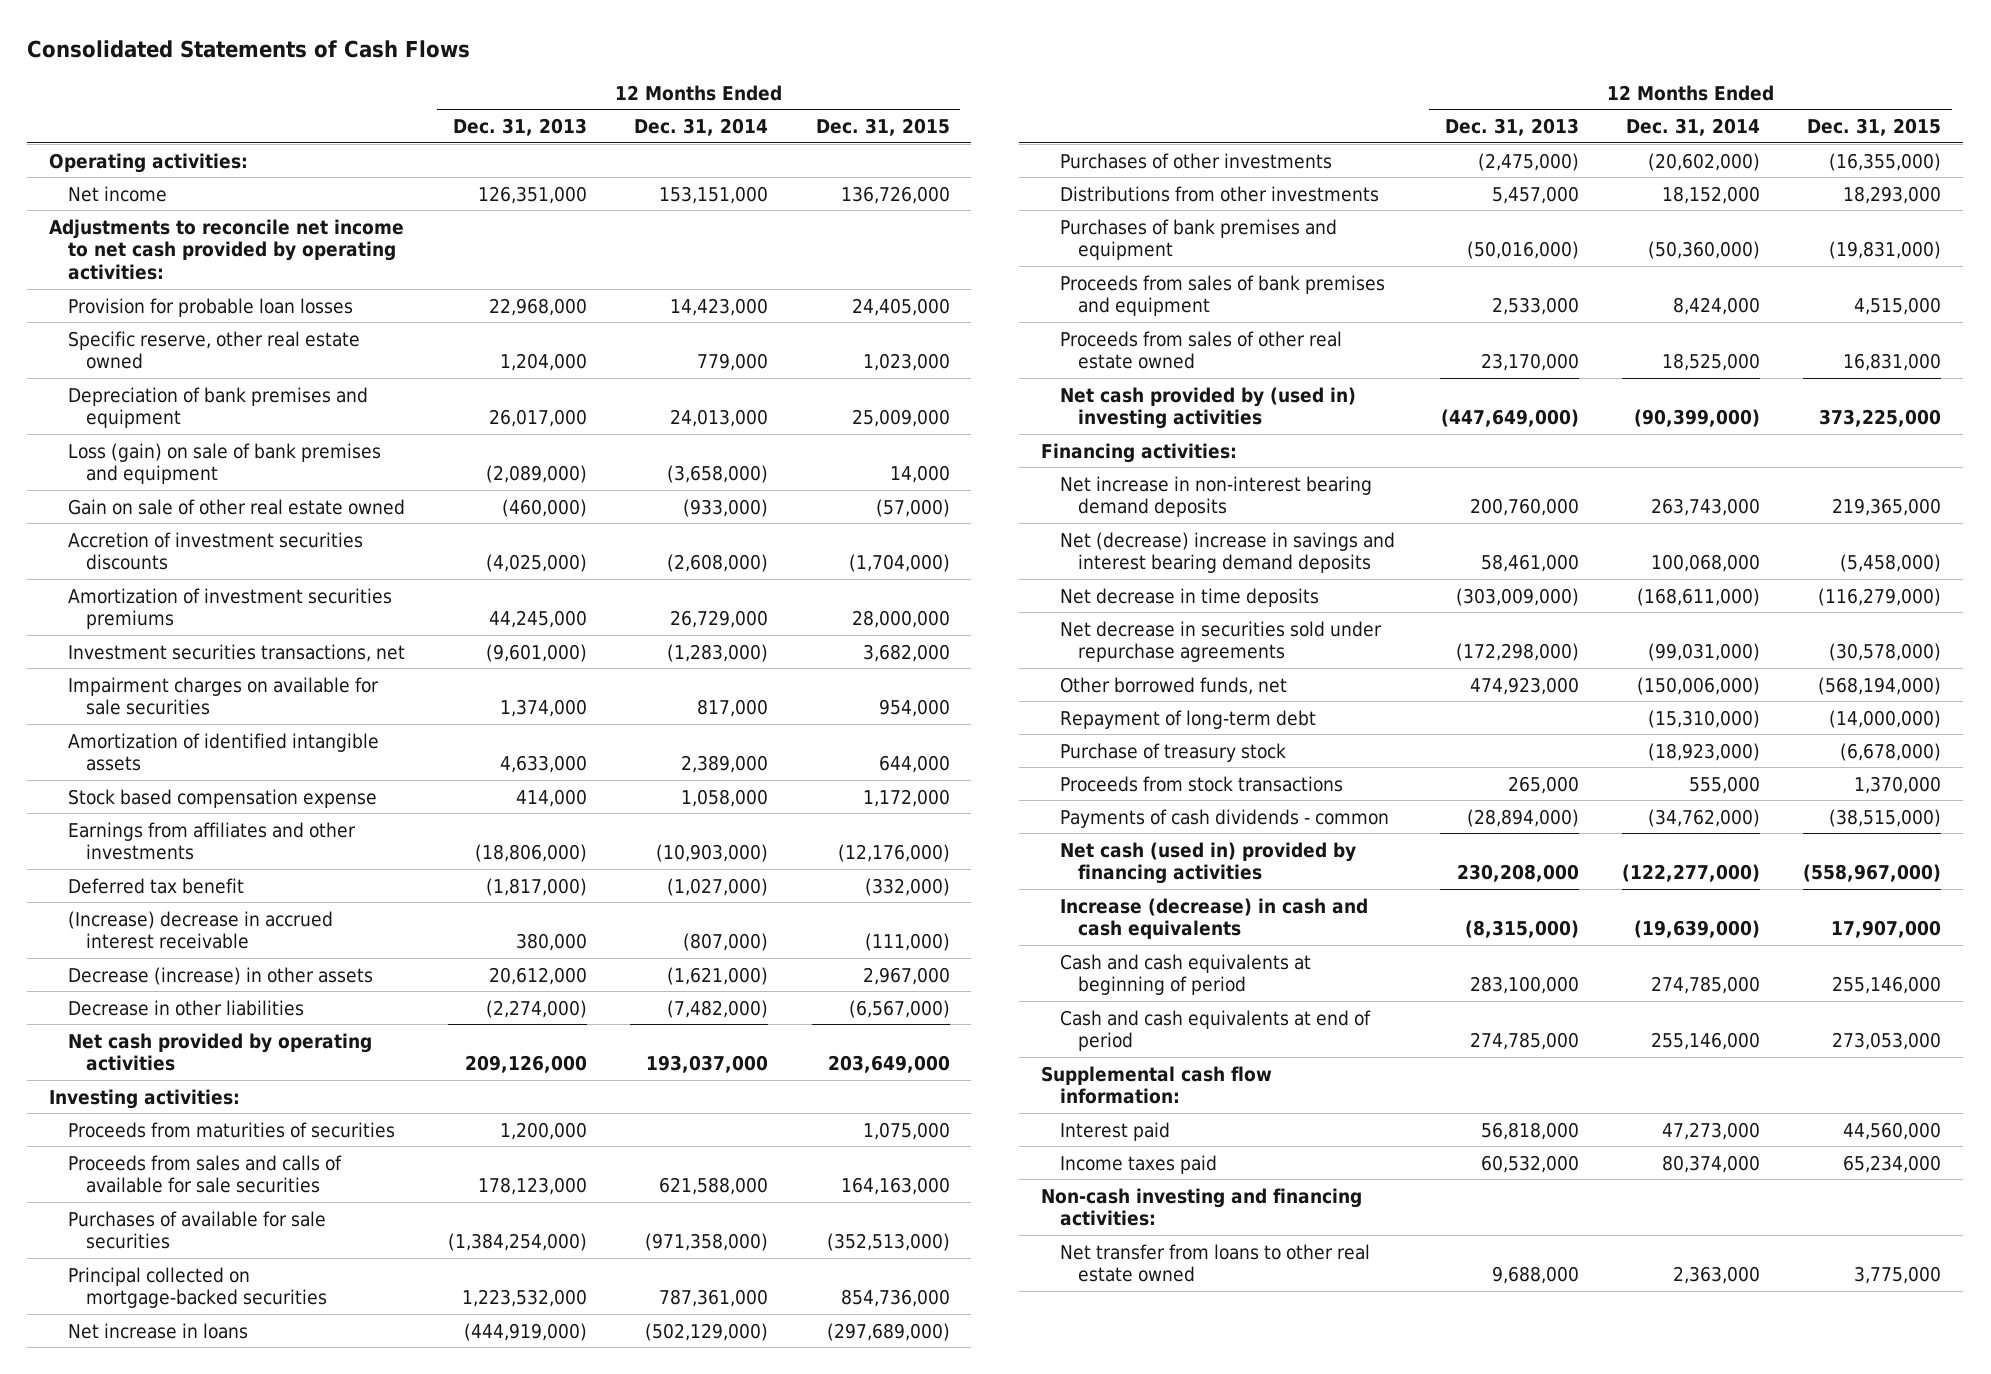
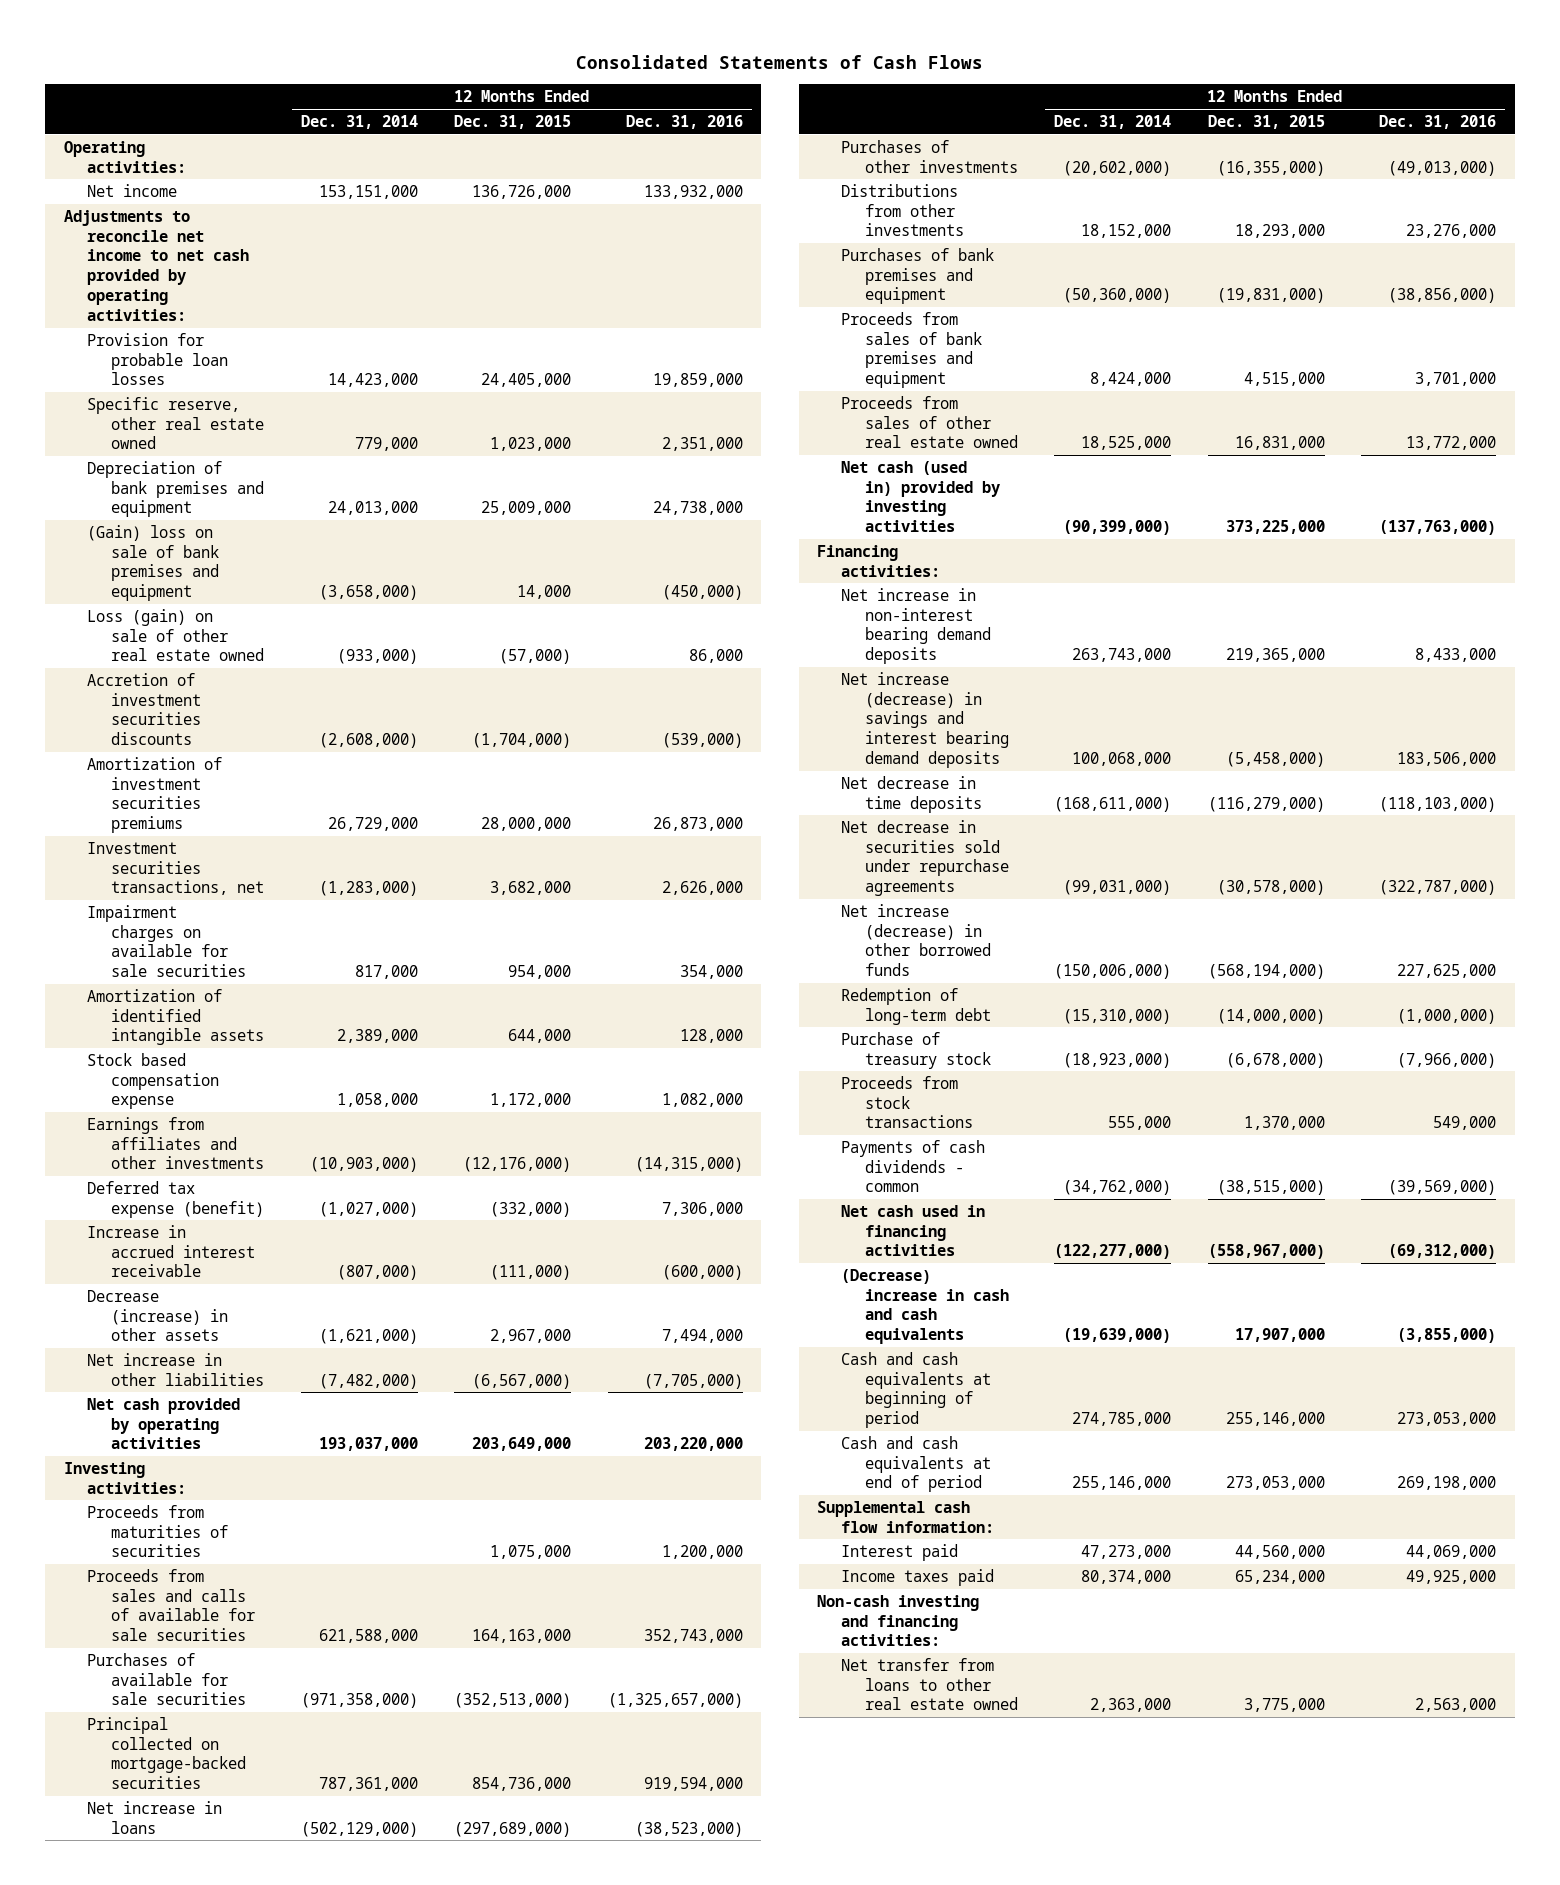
[452,118,587,137] Dec. 31, 2013 -> none
none -> [625,114,743,129] Dec. 31, 2016
[67,442,381,485] Loss (gain) on sale of bank premises and equipment -> [87,524,220,602] (Gain) loss on sale of bank premises and equipment
[67,498,405,515] Gain on sale of other real estate owned -> [87,608,265,662] Loss (gain) on sale of other real estate owned
[67,877,244,894] Deferred tax benefit -> [87,1180,265,1218] Deferred tax expense (benefit)
[67,910,333,950] (Increase) decrease in accrued interest receivable -> [87,1224,256,1278] Increase in accrued interest receivable
[67,999,304,1016] Decrease in other liabilities -> [87,1352,265,1386] Net increase in other liabilities
[1059,386,1356,430] Net cash provided by (used in) investing activities -> [841,460,1001,533] Net cash (used in) provided by investing activities
[1059,531,1395,574] Net (decrease) increase in savings and interest bearing demand deposits -> [841,671,1010,769] Net increase (decrease) in savings and interest bearing demand deposits
[1059,676,1287,695] Other borrowed funds, net -> [841,903,992,977] Net increase (decrease) in other borrowed funds
[1059,709,1316,729] Repayment of long-term debt -> [841,987,992,1025] Redemption of long-term debt
[1059,841,1356,885] Net cash (used in) provided by financing activities -> [841,1204,986,1257] Net cash used in financing activities
[1059,897,1368,940] Increase (decrease) in cash and cash equivalents -> [841,1268,1010,1345] (Decrease) increase in cash and cash equivalents

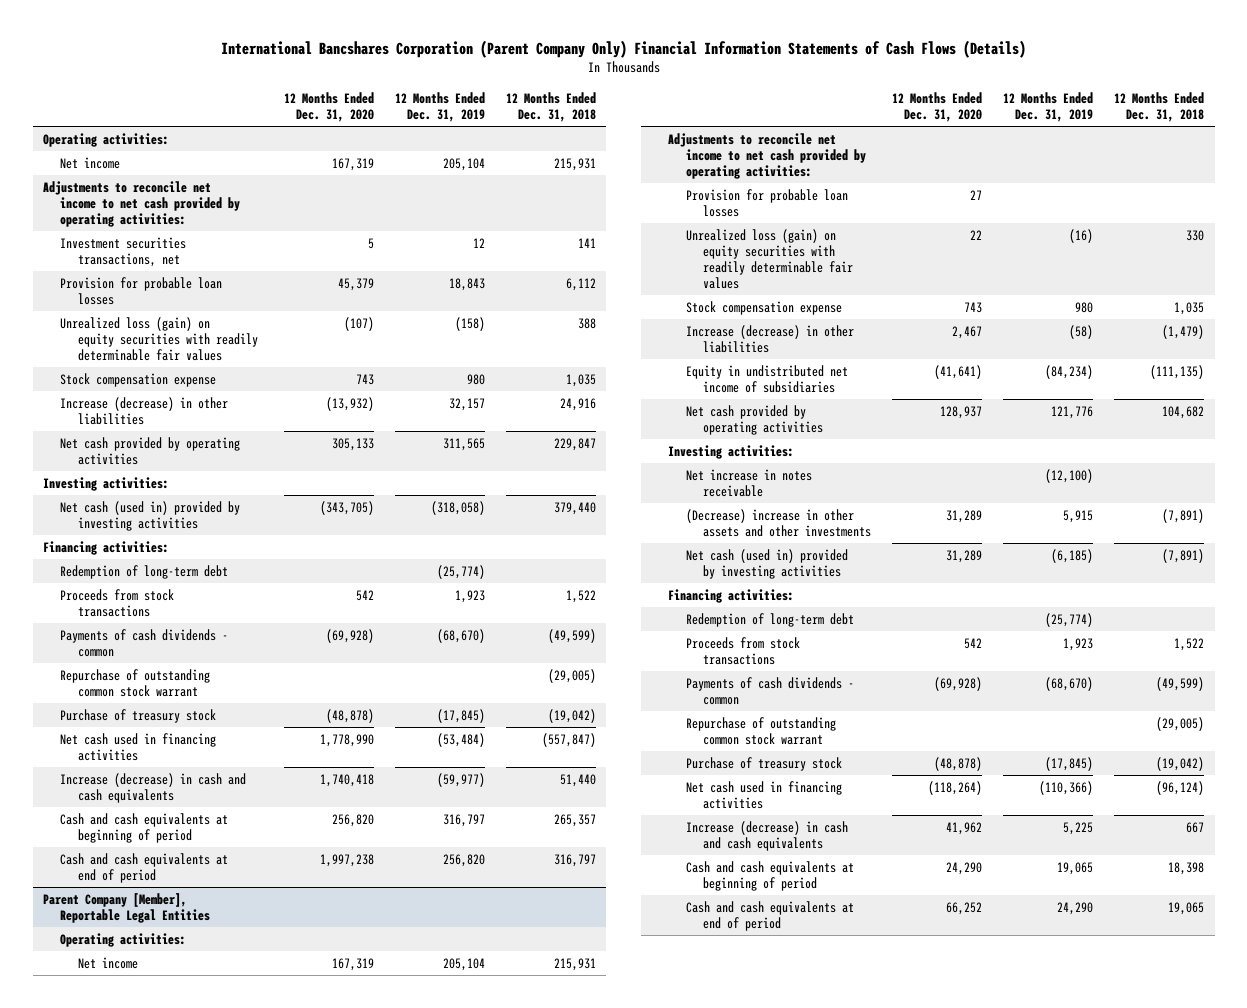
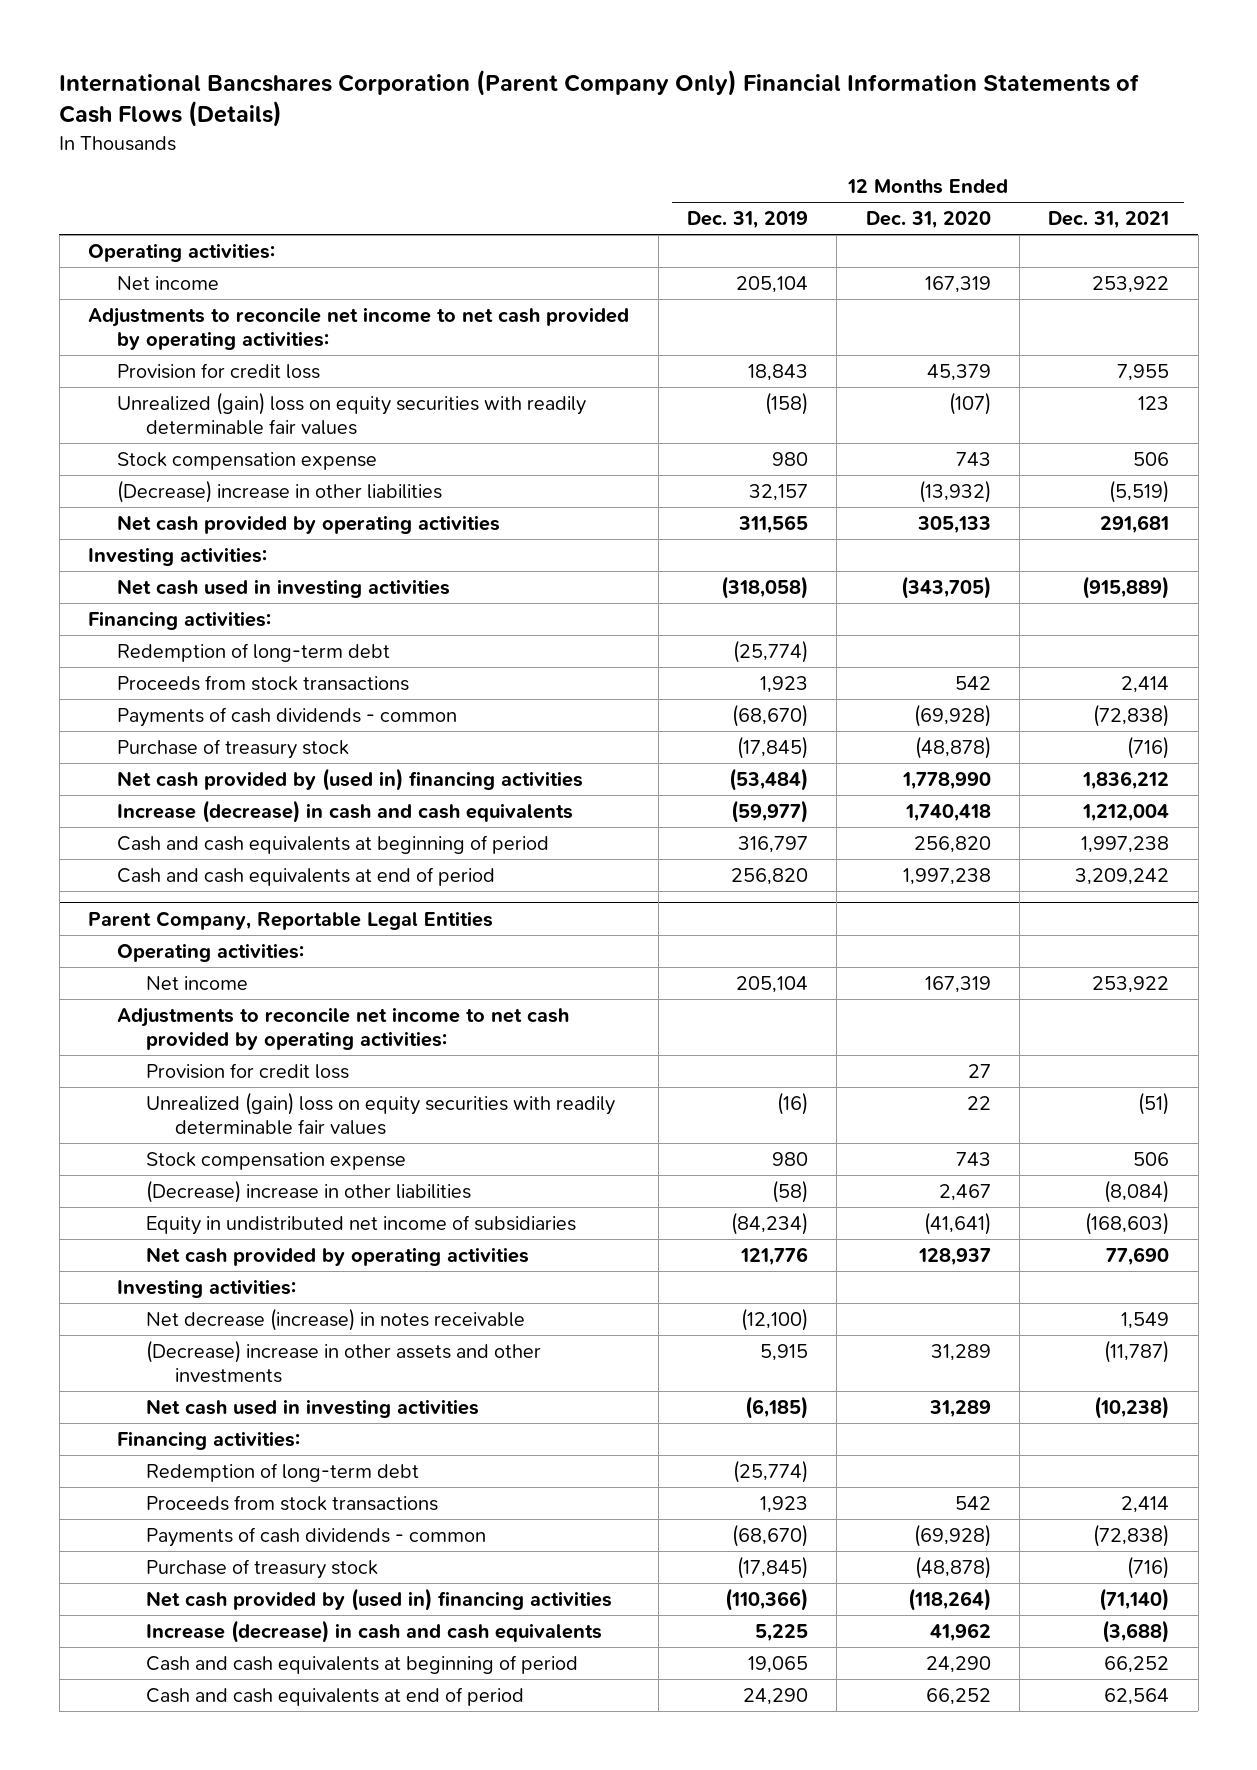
[505,92,596,122] 12 Months Ended Dec. 31, 2018 -> none
none -> [1048,211,1170,230] Dec. 31, 2021
[60,236,187,267] Investment securities transactions, net -> none
[60,276,223,305] Provision for probable loan losses -> [117,363,321,380] Provision for credit loss
[60,316,258,361] Unrealized loss (gain) on equity securities with readily determinable fair values -> [117,392,587,435] Unrealized (gain) loss on equity securities with readily determinable fair values
[60,396,229,425] Increase (decrease) in other liabilities -> [117,480,443,504] (Decrease) increase in other liabilities
[60,500,241,531] Net cash (used in) provided by investing activities -> [117,579,451,599] Net cash used in investing activities
[60,668,211,697] Repurchase of outstanding common stock warrant -> none
[60,732,217,761] Net cash used in financing activities -> [117,768,584,792] Net cash provided by (used in) financing activities
[43,892,211,923] Parent Company [Member], Reportable Legal Entities -> [88,910,494,930] Parent Company, Reportable Legal Entities
[685,188,848,217] Provision for probable loan losses -> [146,1063,350,1080] Provision for credit loss
[685,228,853,289] Unrealized loss (gain) on equity securities with readily determinable fair values -> [146,1092,616,1135] Unrealized (gain) loss on equity securities with readily determinable fair values
[685,324,854,353] Increase (decrease) in other liabilities -> [146,1180,472,1204] (Decrease) increase in other liabilities
[685,468,812,497] Net increase in notes receivable -> [146,1308,526,1332] Net decrease (increase) in notes receivable
[685,548,848,579] Net cash (used in) provided by investing activities -> [146,1399,480,1419] Net cash used in investing activities
[685,716,836,745] Repurchase of outstanding common stock warrant -> none
[685,780,842,809] Net cash used in financing activities -> [146,1588,613,1612] Net cash provided by (used in) financing activities

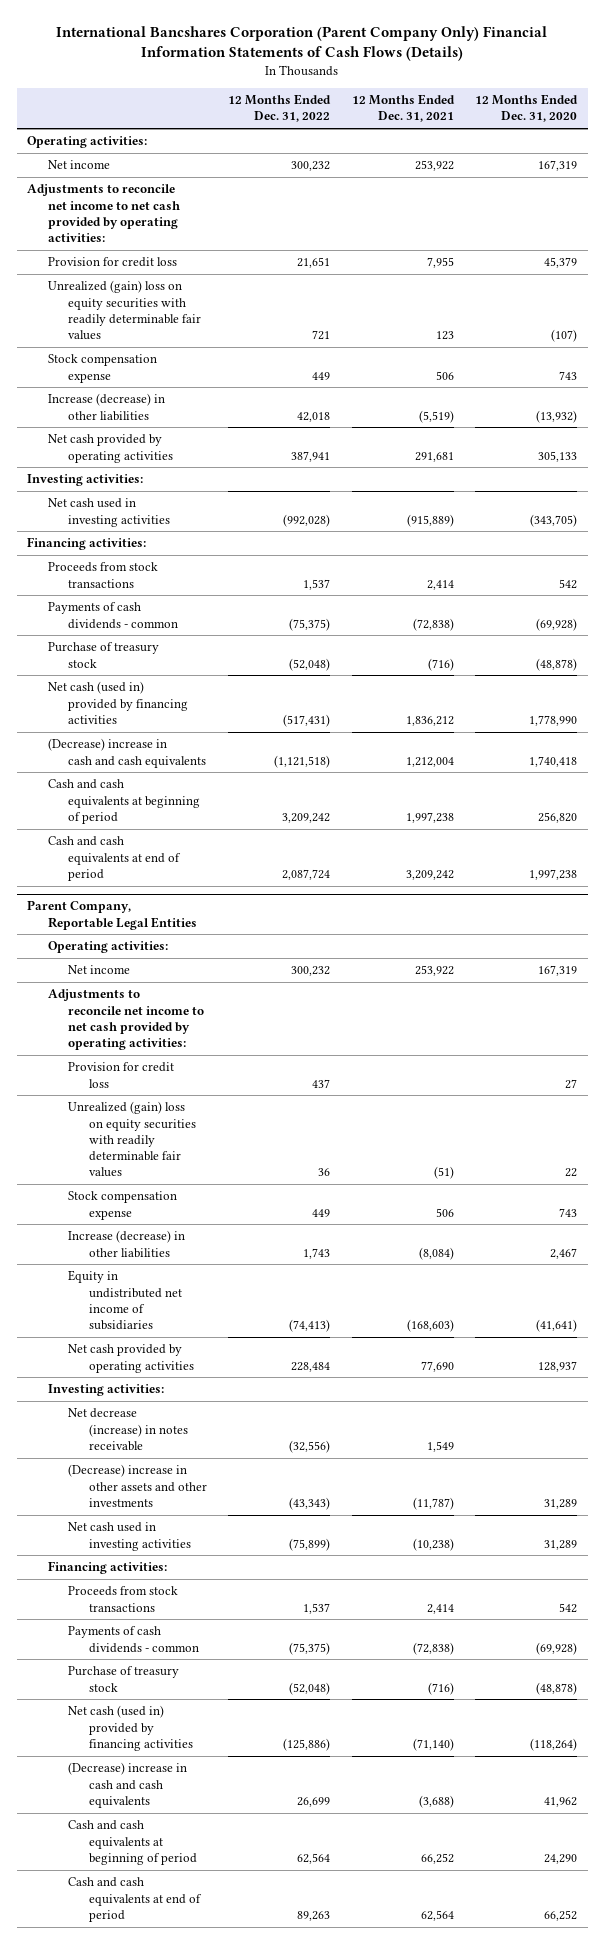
[686,211,808,230] Dec. 31, 2019 -> none
none -> [228,94,332,123] 12 Months Ended Dec. 31, 2022
[117,480,443,504] (Decrease) increase in other liabilities -> [47,393,165,421] Increase (decrease) in other liabilities
[117,643,391,663] Redemption of long-term debt -> none
[117,768,584,792] Net cash provided by (used in) financing activities -> [47,681,189,724] Net cash (used in) provided by financing activities
[117,800,574,824] Increase (decrease) in cash and cash equivalents -> [47,738,207,768] (Decrease) increase in cash and cash equivalents
[146,1180,472,1204] (Decrease) increase in other liabilities -> [68,1230,186,1258] Increase (decrease) in other liabilities
[146,1463,420,1483] Redemption of long-term debt -> none
[146,1588,613,1612] Net cash provided by (used in) financing activities -> [68,1705,193,1751] Net cash (used in) provided by financing activities
[146,1620,603,1644] Increase (decrease) in cash and cash equivalents -> [68,1762,188,1808] (Decrease) increase in cash and cash equivalents

